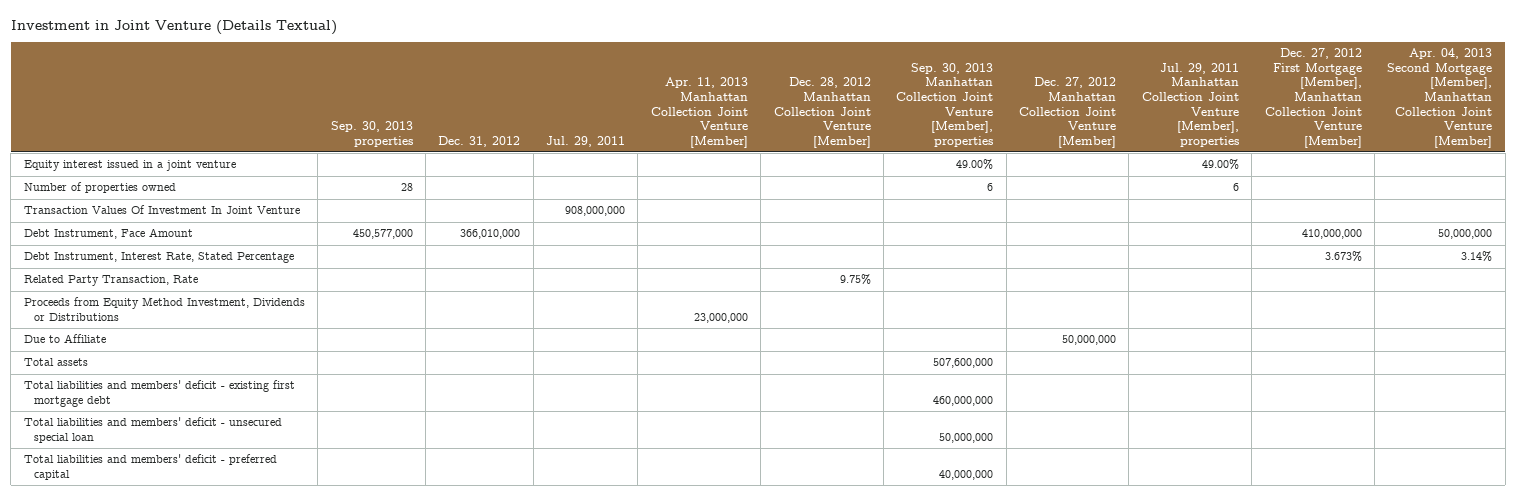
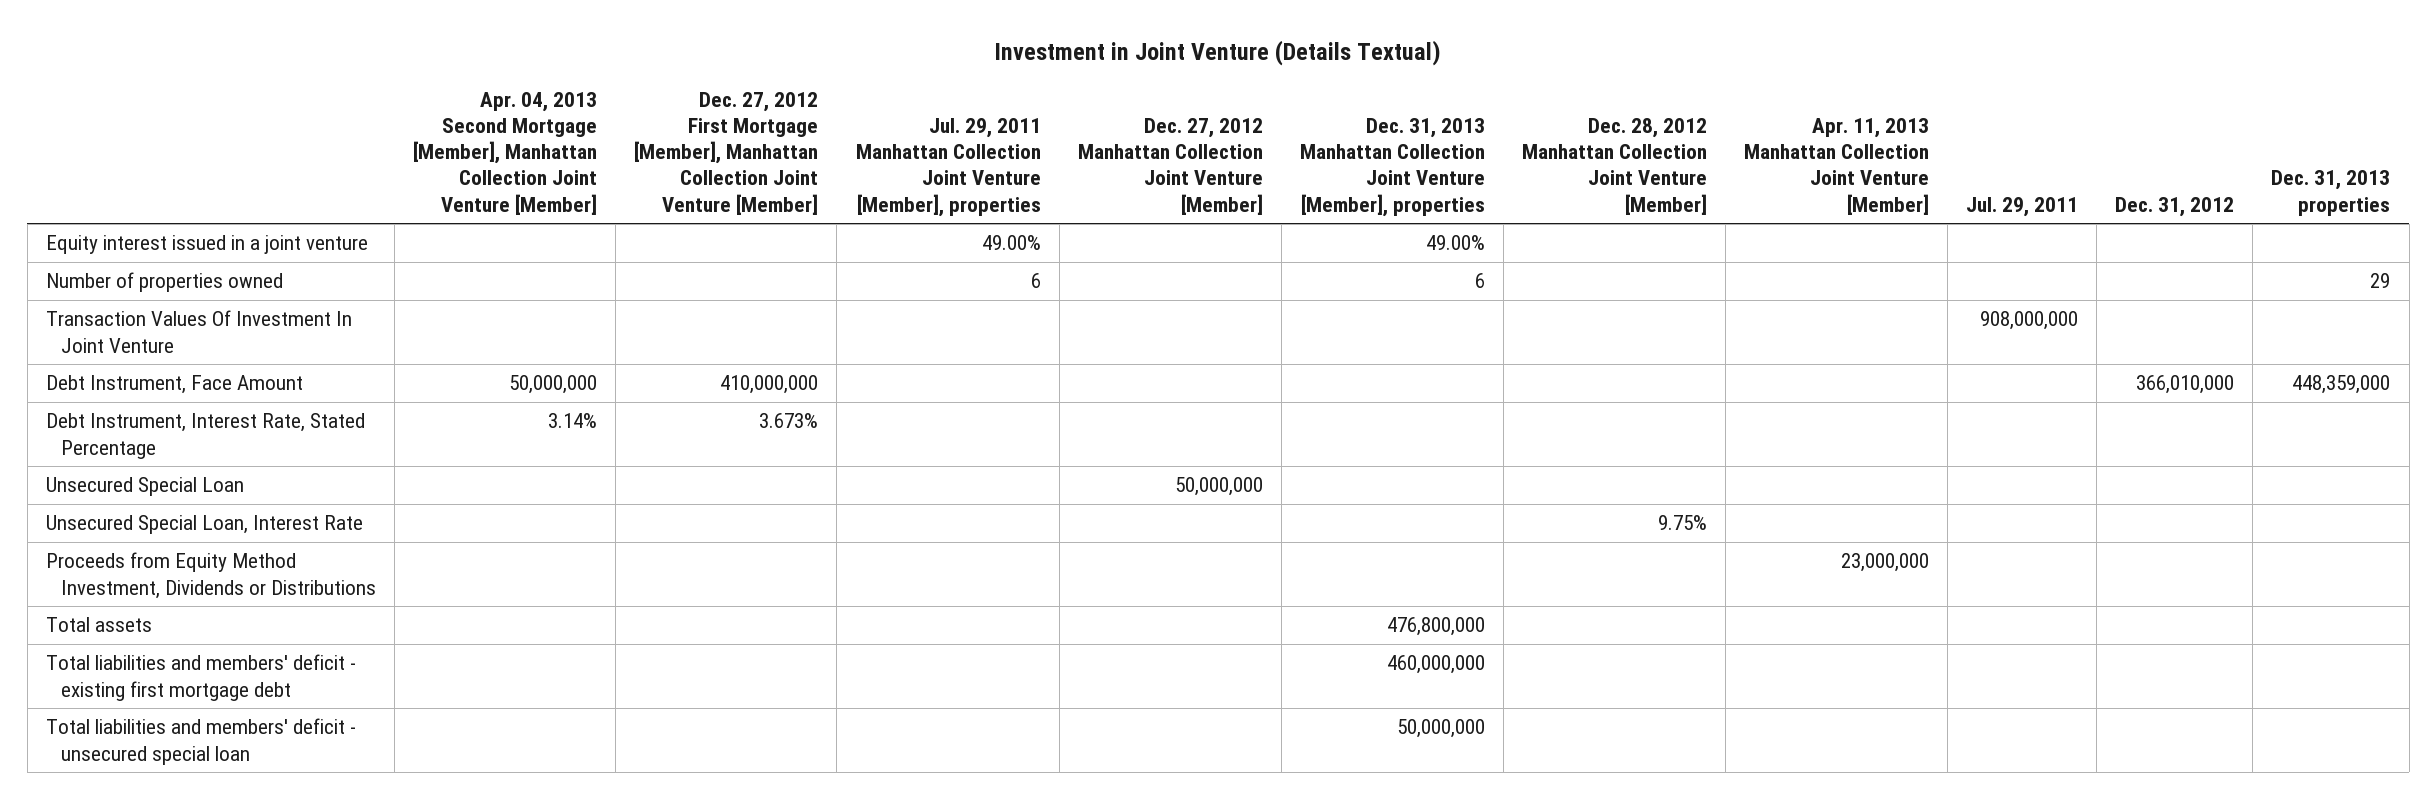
[330,121,413,147] Sep. 30, 2013 properties -> none
[896,62,994,147] Sep. 30, 2013 Manhattan Collection Joint Venture [Member], properties -> none
none -> [1299,118,1485,217] Dec. 31, 2013 Manhattan Collection Joint Venture [Member], properties
none -> [2271,170,2391,216] Dec. 31, 2013 properties
none -> [45,477,244,497] Unsecured Special Loan
[23,275,198,287] Related Party Transaction, Rate -> [45,515,363,535] Unsecured Special Loan, Interest Rate
[23,334,106,344] Due to Affiliate -> none
[23,454,277,481] Total liabilities and members' deficit - preferred capital -> none

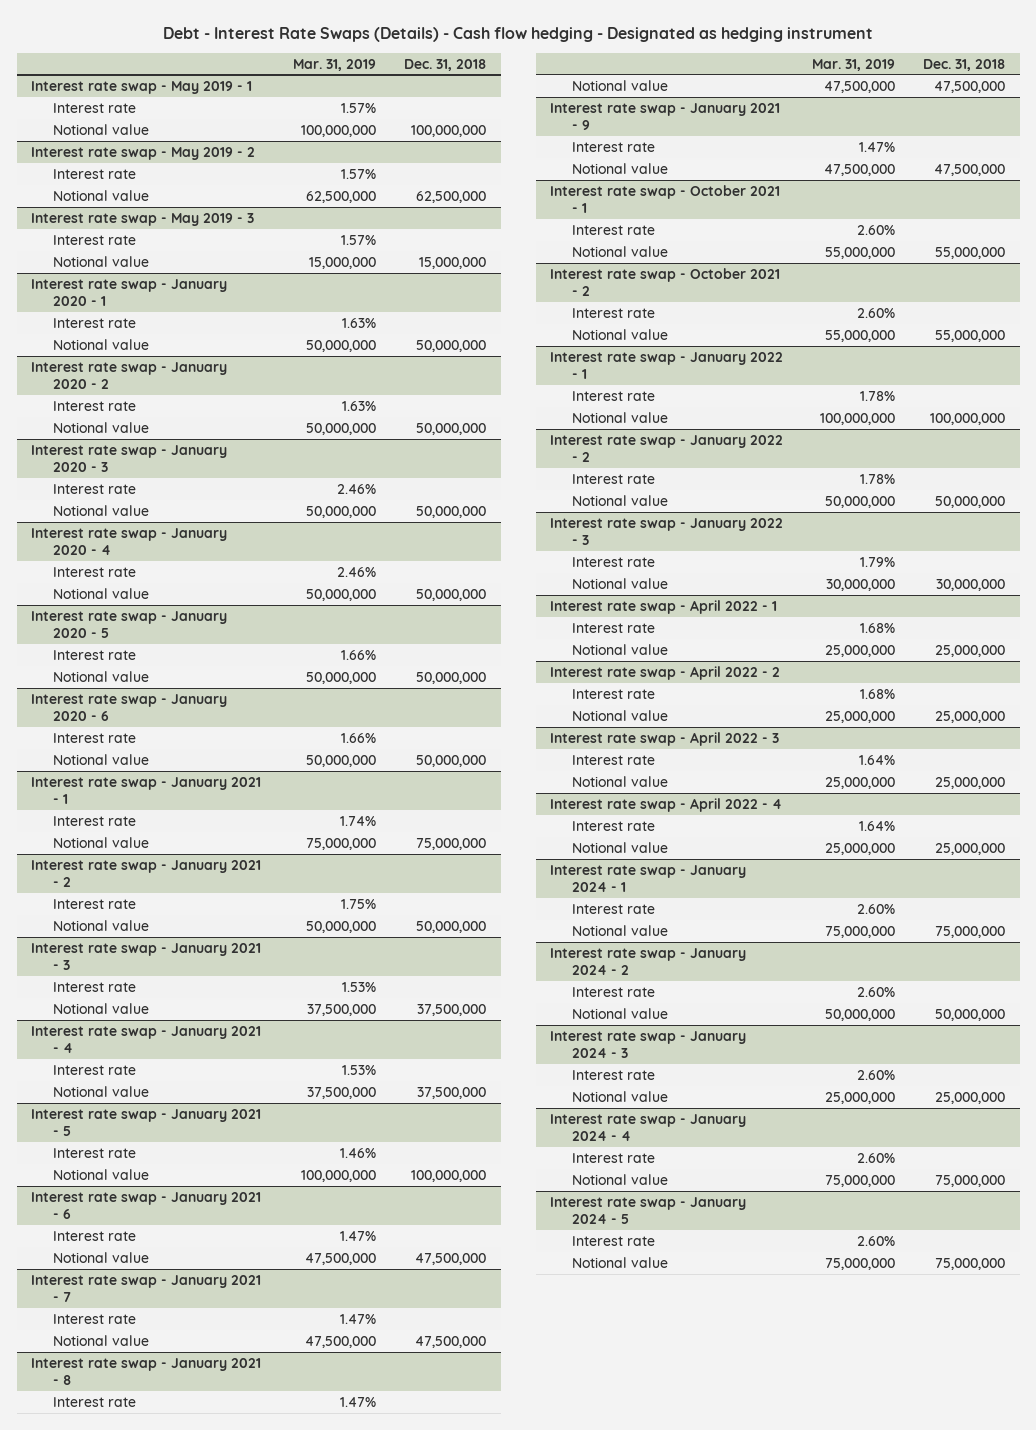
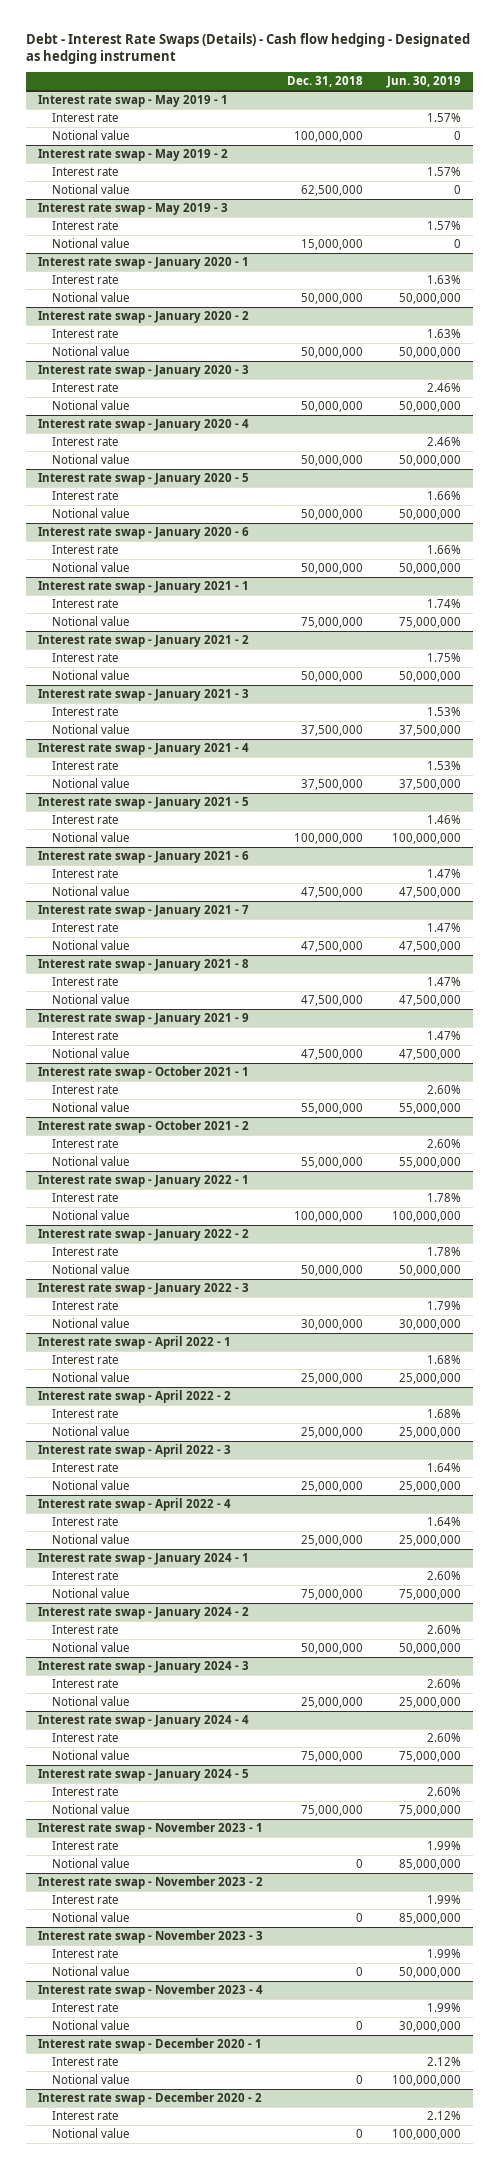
[292,58,376,71] Mar. 31, 2019 -> none
none -> [386,76,462,89] Jun. 30, 2019
none -> [38,1822,264,1836] Interest rate swap - November 2023 - 1
none -> [51,1841,118,1851] Interest rate
none -> [51,1858,129,1869] Notional value
none -> [38,1876,264,1890] Interest rate swap - November 2023 - 2
none -> [51,1895,118,1905] Interest rate
none -> [51,1912,129,1923] Notional value
none -> [38,1930,264,1944] Interest rate swap - November 2023 - 3
none -> [51,1949,118,1959] Interest rate
none -> [51,1966,129,1977] Notional value
none -> [38,1984,264,1998] Interest rate swap - November 2023 - 4
none -> [51,2003,118,2013] Interest rate
none -> [51,2020,129,2031] Notional value
none -> [38,2038,263,2052] Interest rate swap - December 2020 - 1
none -> [51,2057,118,2067] Interest rate
none -> [51,2074,129,2085] Notional value
none -> [38,2092,263,2106] Interest rate swap - December 2020 - 2
none -> [51,2111,118,2121] Interest rate
none -> [51,2128,129,2139] Notional value

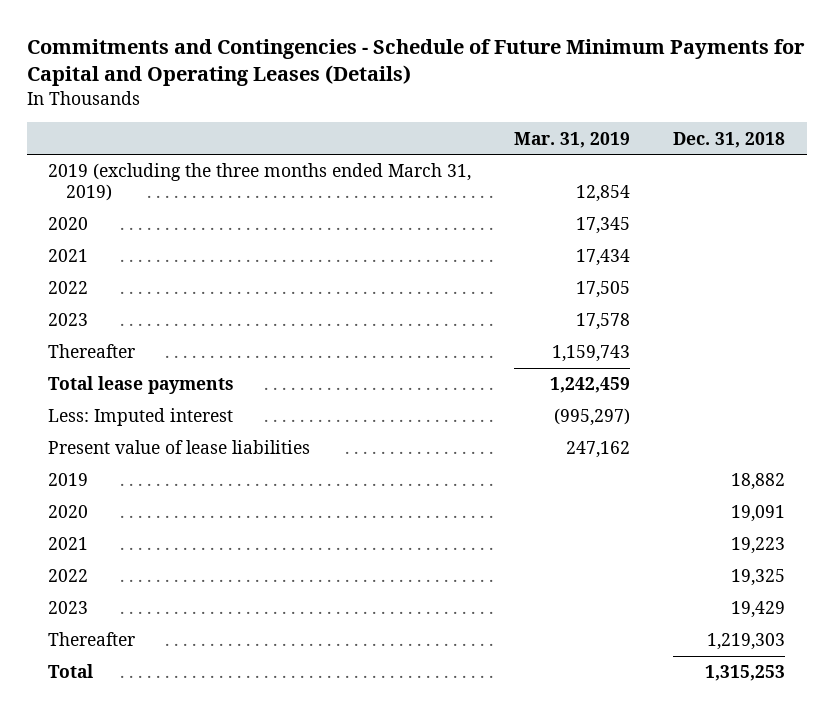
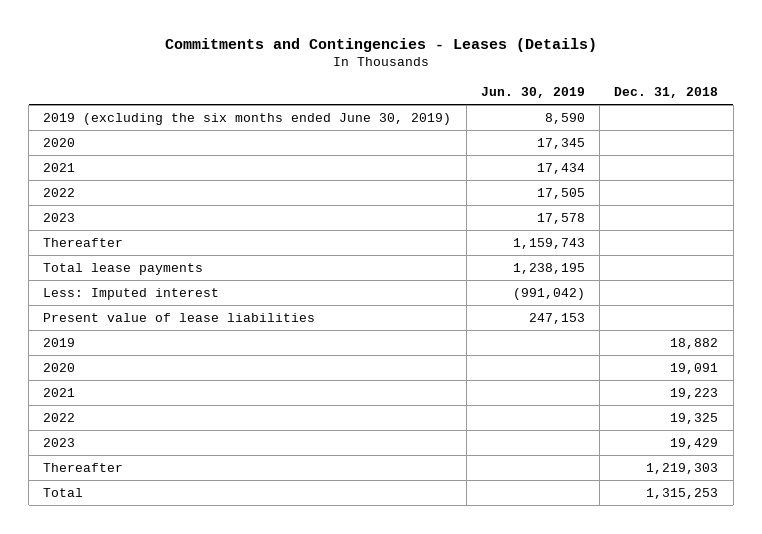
[26,38,805,87] Commitments and Contingencies - Schedule of Future Minimum Payments for Capital and Operating Leases (Details) -> [164,37,597,52] Commitments and Contingencies - Leases (Details)
[514,131,631,148] Mar. 31, 2019 -> none
none -> [480,86,585,98] Jun. 30, 2019
[48,163,472,201] 2019 (excluding the three months ended March 31, 2019) -> [43,112,452,125] 2019 (excluding the six months ended June 30, 2019)

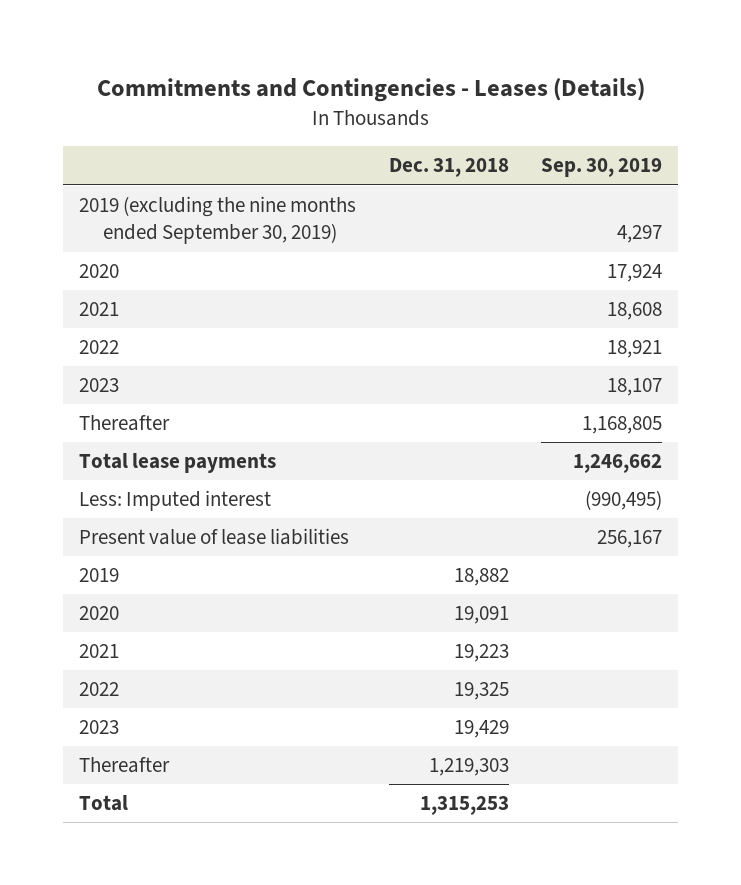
[480,86,585,98] Jun. 30, 2019 -> none
none -> [540,158,662,178] Sep. 30, 2019
[43,112,452,125] 2019 (excluding the six months ended June 30, 2019) -> [79,196,357,245] 2019 (excluding the nine months ended September 30, 2019)

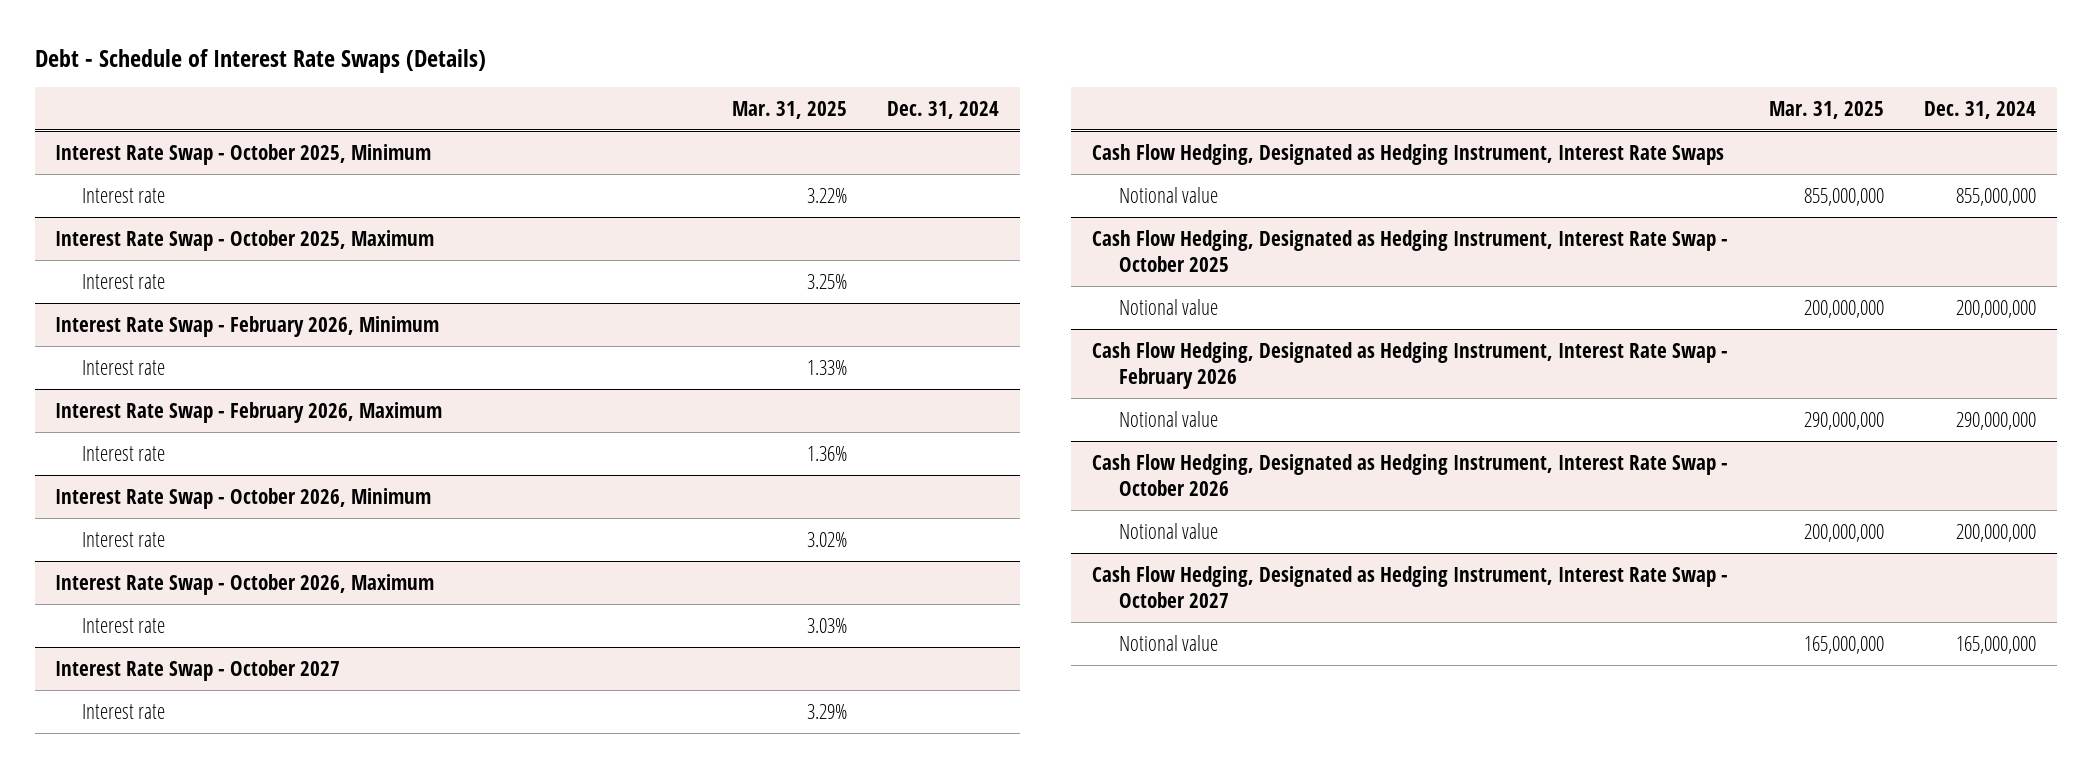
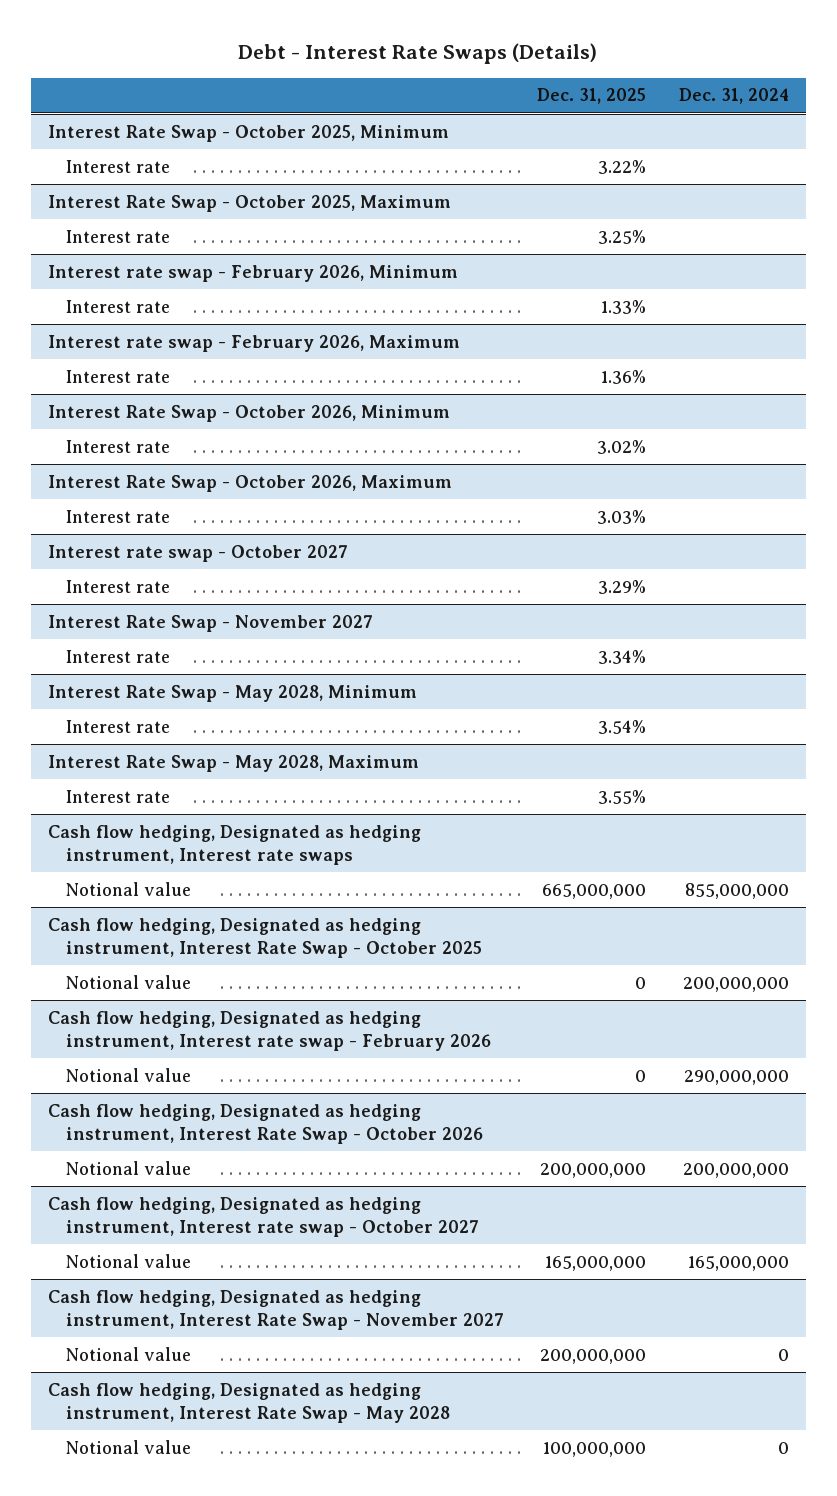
[34,48,486,73] Debt - Schedule of Interest Rate Swaps (Details) -> [238,43,598,65] Debt - Interest Rate Swaps (Details)
[731,100,847,119] Mar. 31, 2025 -> none
none -> [537,88,647,105] Dec. 31, 2025
[54,315,439,337] Interest Rate Swap - February 2026, Minimum -> [47,264,458,282] Interest rate swap - February 2026, Minimum
[54,401,442,423] Interest Rate Swap - February 2026, Maximum -> [47,334,460,352] Interest rate swap - February 2026, Maximum
[54,659,340,681] Interest Rate Swap - October 2027 -> [47,544,348,562] Interest rate swap - October 2027
none -> [47,614,373,632] Interest Rate Swap - November 2027
none -> [66,649,171,663] Interest rate
none -> [47,684,417,702] Interest Rate Swap - May 2028, Minimum
none -> [66,719,171,733] Interest rate
none -> [47,754,419,772] Interest Rate Swap - May 2028, Maximum
none -> [66,789,171,803] Interest rate
[1091,143,1724,165] Cash Flow Hedging, Designated as Hedging Instrument, Interest Rate Swaps -> [47,824,421,865] Cash flow hedging, Designated as hedging instrument, Interest rate swaps
[1091,229,1728,272] Cash Flow Hedging, Designated as Hedging Instrument, Interest Rate Swap - October 2025 -> [47,917,483,958] Cash flow hedging, Designated as hedging instrument, Interest Rate Swap - October 2025
[1091,341,1728,389] Cash Flow Hedging, Designated as Hedging Instrument, Interest Rate Swap - February 2026 -> [47,1010,492,1051] Cash flow hedging, Designated as hedging instrument, Interest rate swap - February 2026
[1091,453,1728,496] Cash Flow Hedging, Designated as Hedging Instrument, Interest Rate Swap - October 2026 -> [47,1103,484,1144] Cash flow hedging, Designated as hedging instrument, Interest Rate Swap - October 2026
[1091,565,1728,608] Cash Flow Hedging, Designated as Hedging Instrument, Interest Rate Swap - October 2027 -> [47,1196,480,1237] Cash flow hedging, Designated as hedging instrument, Interest rate swap - October 2027
none -> [47,1289,505,1330] Cash flow hedging, Designated as hedging instrument, Interest Rate Swap - November 2027
none -> [66,1346,192,1361] Notional value
none -> [47,1382,451,1423] Cash flow hedging, Designated as hedging instrument, Interest Rate Swap - May 2028
none -> [66,1439,192,1454] Notional value

